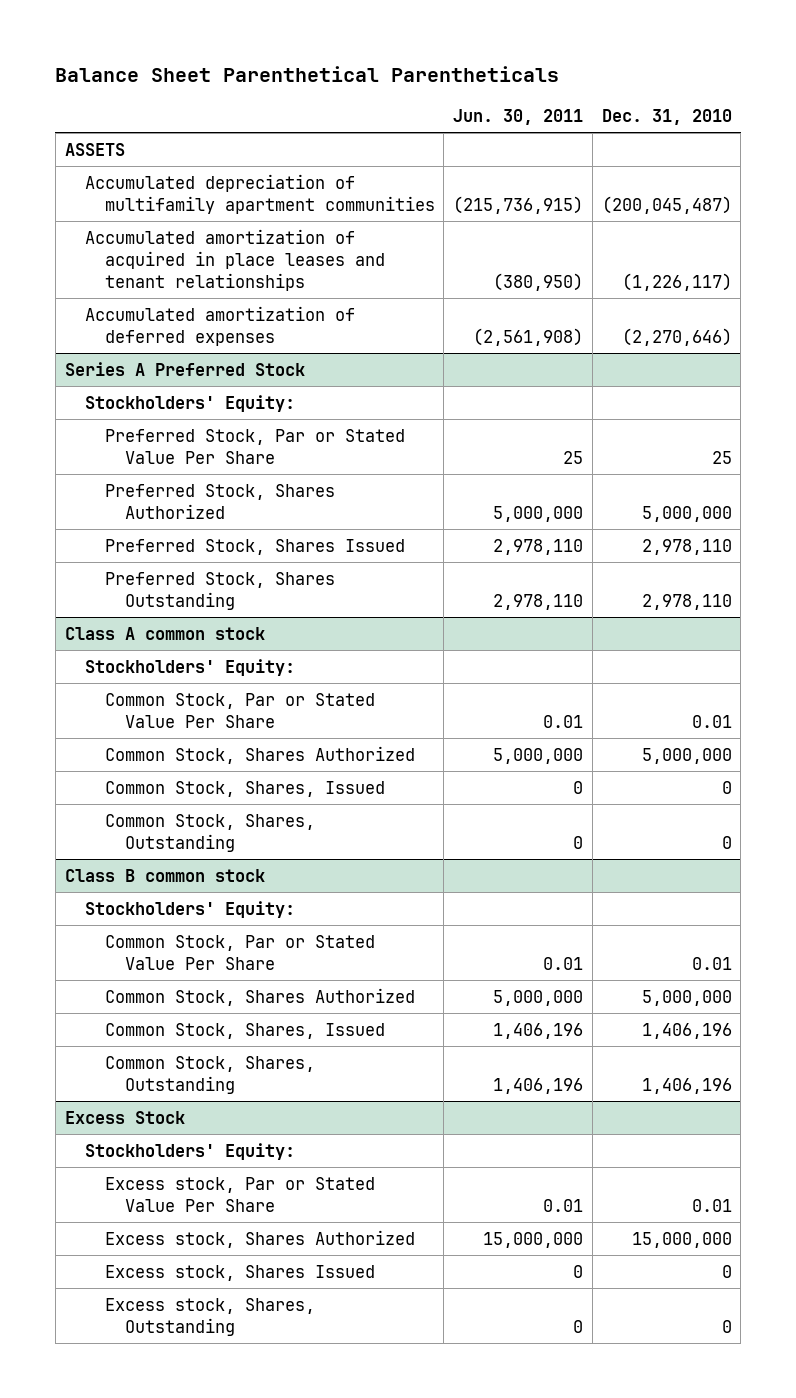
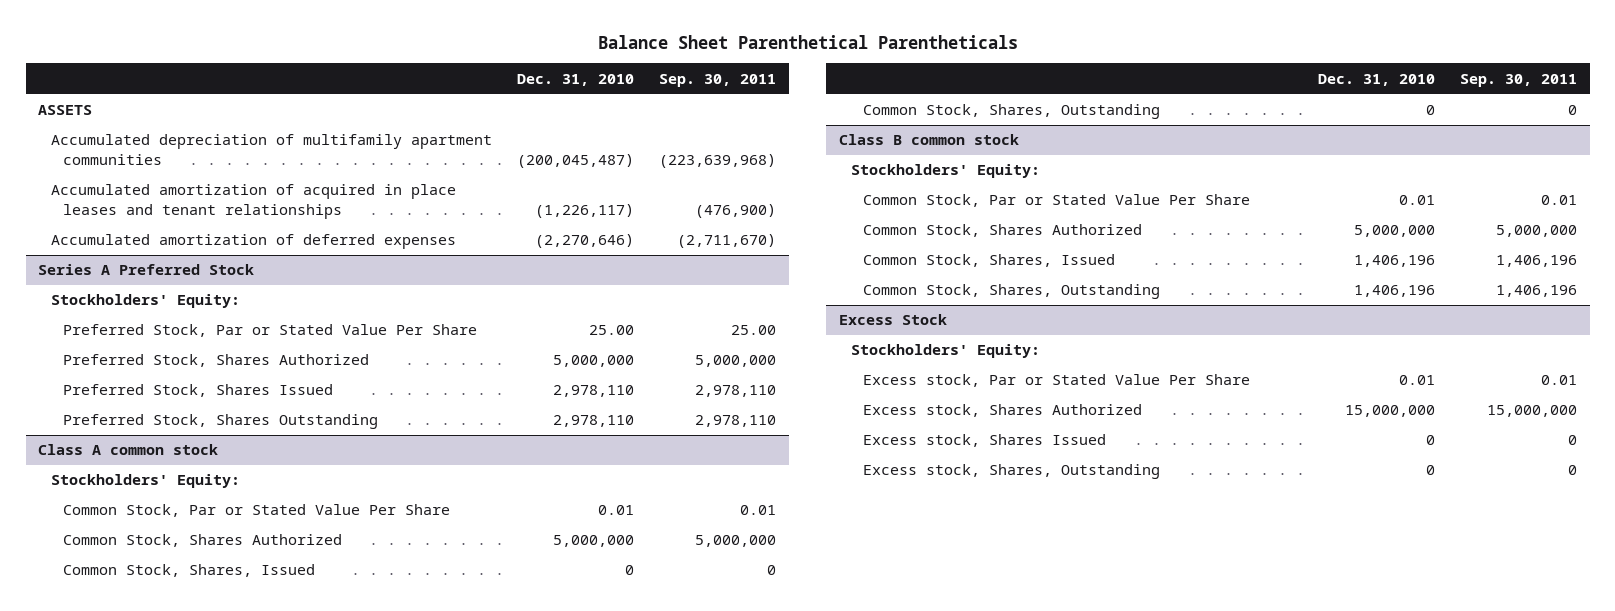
[453,108,584,125] Jun. 30, 2011 -> none
none -> [659,73,777,87] Sep. 30, 2011
[711,450,732,464] 25 -> [589,325,635,336] 25.00

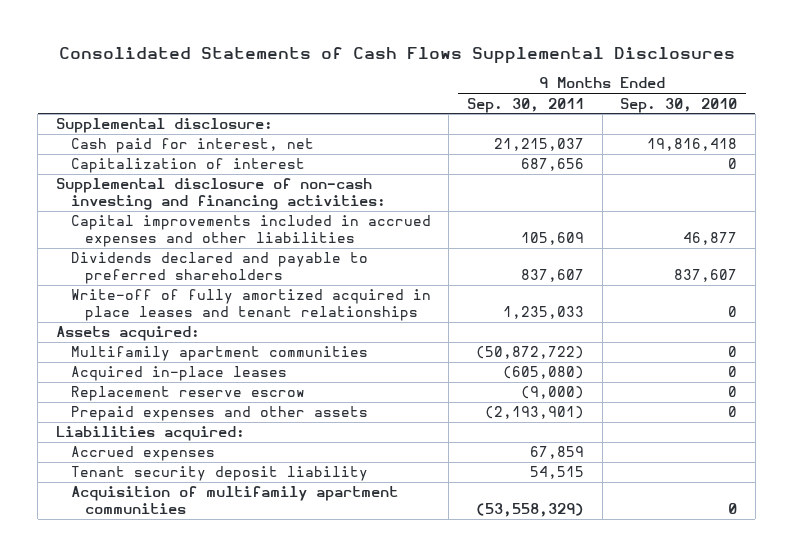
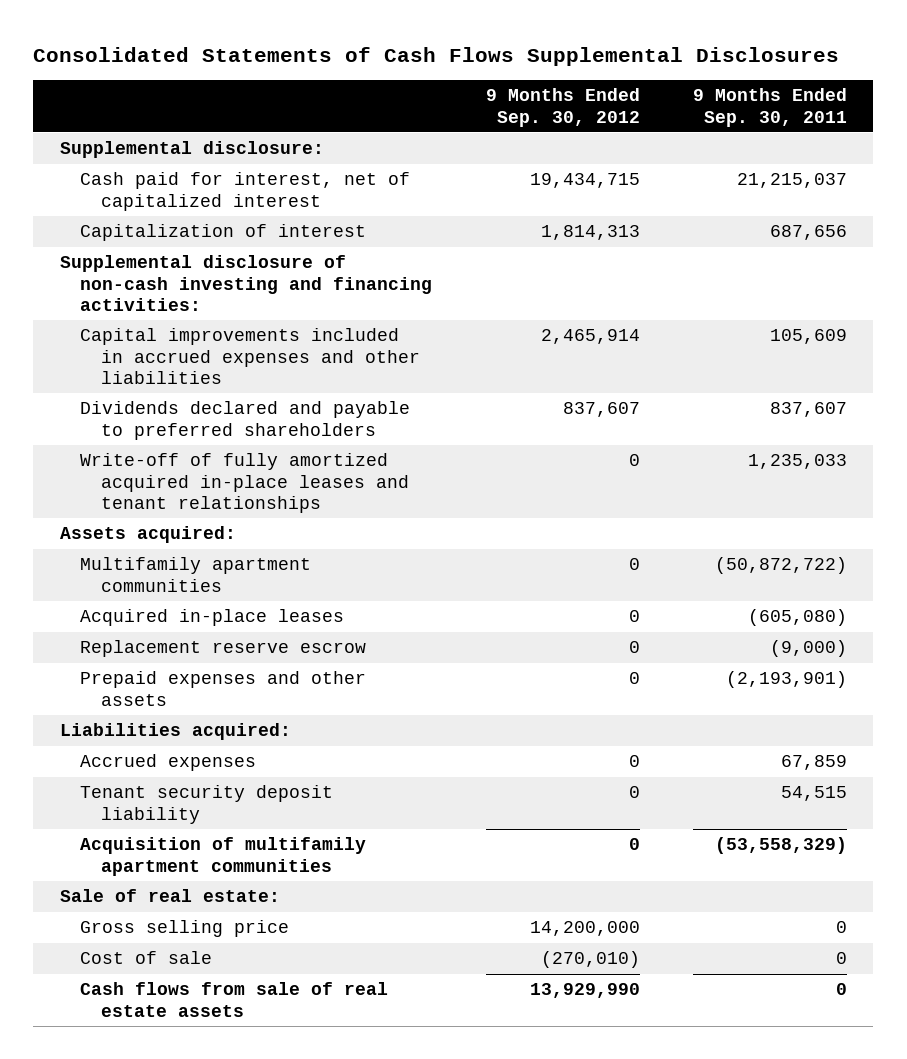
[620,97,738,113] Sep. 30, 2010 -> none
none -> [485,88,640,127] 9 Months Ended Sep. 30, 2012
[70,138,314,154] Cash paid for interest, net -> [80,172,411,211] Cash paid for interest, net of capitalized interest
[70,289,431,321] Write-off of fully amortized acquired in place leases and tenant relationships -> [80,453,409,513] Write-off of fully amortized acquired in-place leases and tenant relationships
none -> [59,889,280,903] Sale of real estate:
none -> [80,920,290,938] Gross selling price
none -> [80,951,213,965] Cost of sale
none -> [80,982,389,1017] Cash flows from sale of real estate assets

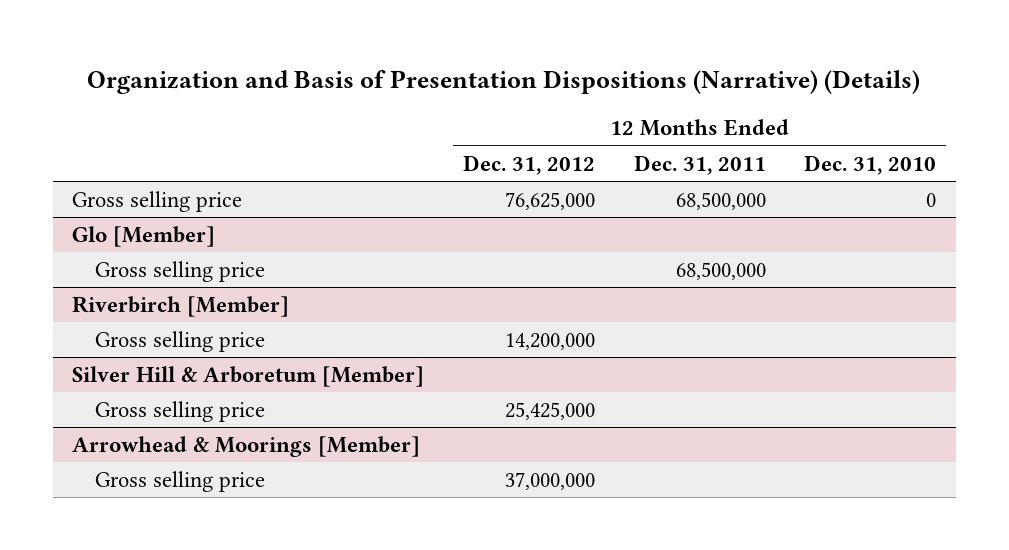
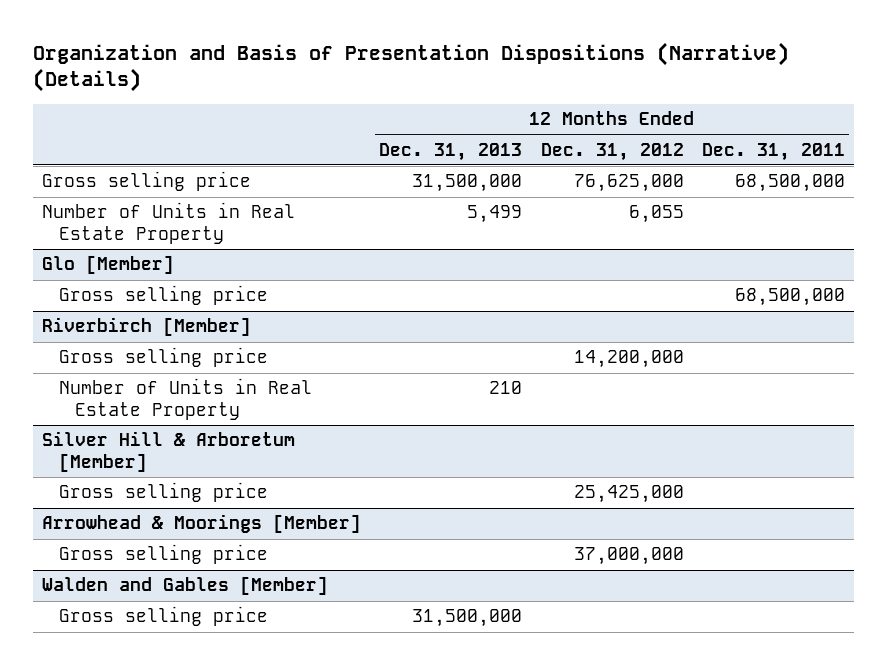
[804,154,937,175] Dec. 31, 2010 -> none
none -> [379,142,523,161] Dec. 31, 2013
none -> [42,202,296,245] Number of Units in Real Estate Property
none -> [58,378,312,421] Number of Units in Real Estate Property
none -> [42,576,329,596] Walden and Gables [Member]
none -> [58,606,268,627] Gross selling price

